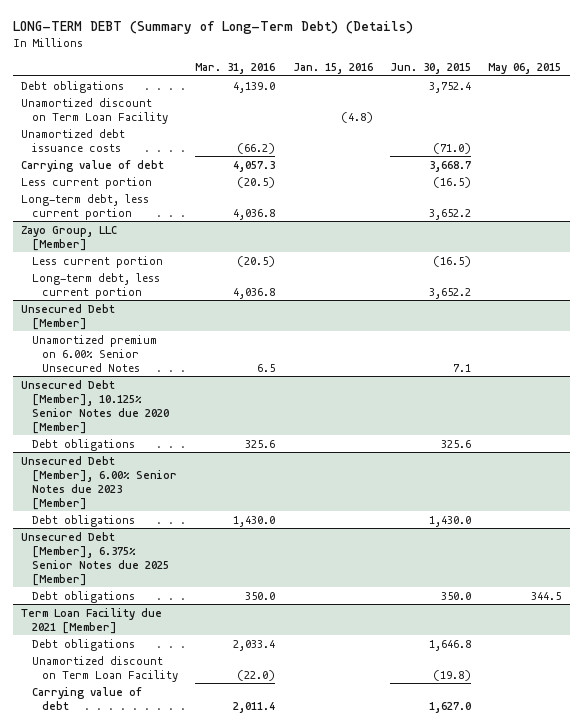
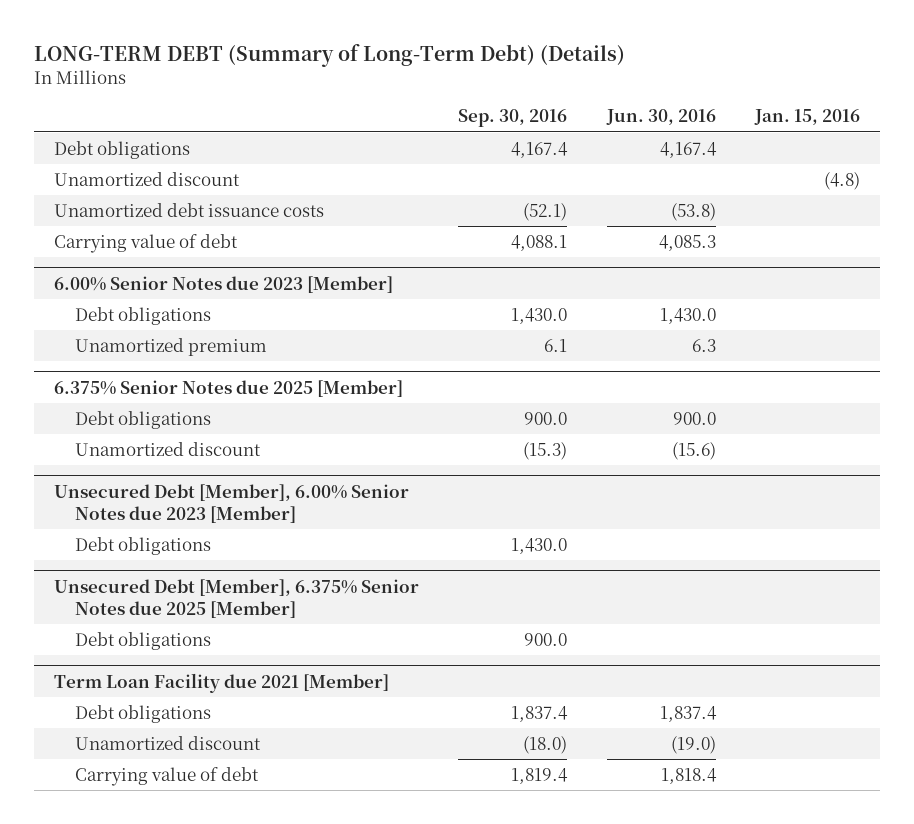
[195,63,276,75] Mar. 31, 2016 -> none
[389,63,471,75] Jun. 30, 2015 -> none
[488,63,562,75] May 06, 2015 -> none
none -> [458,109,568,128] Sep. 30, 2016
none -> [605,109,716,126] Jun. 30, 2016
[21,97,168,124] Unamortized discount on Term Loan Facility -> [54,171,241,186] Unamortized discount
[21,176,153,189] Less current portion -> none
[21,193,150,220] Long-term debt, less current portion -> none
[21,225,118,251] Zayo Group, LLC [Member] -> none
[31,255,163,268] Less current portion -> none
[31,272,160,299] Long-term debt, less current portion -> none
[21,303,116,330] Unsecured Debt [Member] -> none
[31,334,157,372] Unamortized premium on 6.00% Senior Unsecured Notes -> none
[21,379,169,434] Unsecured Debt [Member], 10.125% Senior Notes due 2020 [Member] -> none
[31,438,135,451] Debt obligations -> none
none -> [54,275,394,293] 6.00% Senior Notes due 2023 [Member]
none -> [75,306,212,325] Debt obligations
none -> [75,337,268,356] Unamortized premium
none -> [54,379,404,397] 6.375% Senior Notes due 2025 [Member]
none -> [75,410,212,429] Debt obligations
none -> [75,441,262,456] Unamortized discount
[31,655,178,682] Unamortized discount on Term Loan Facility -> [75,735,262,750] Unamortized discount

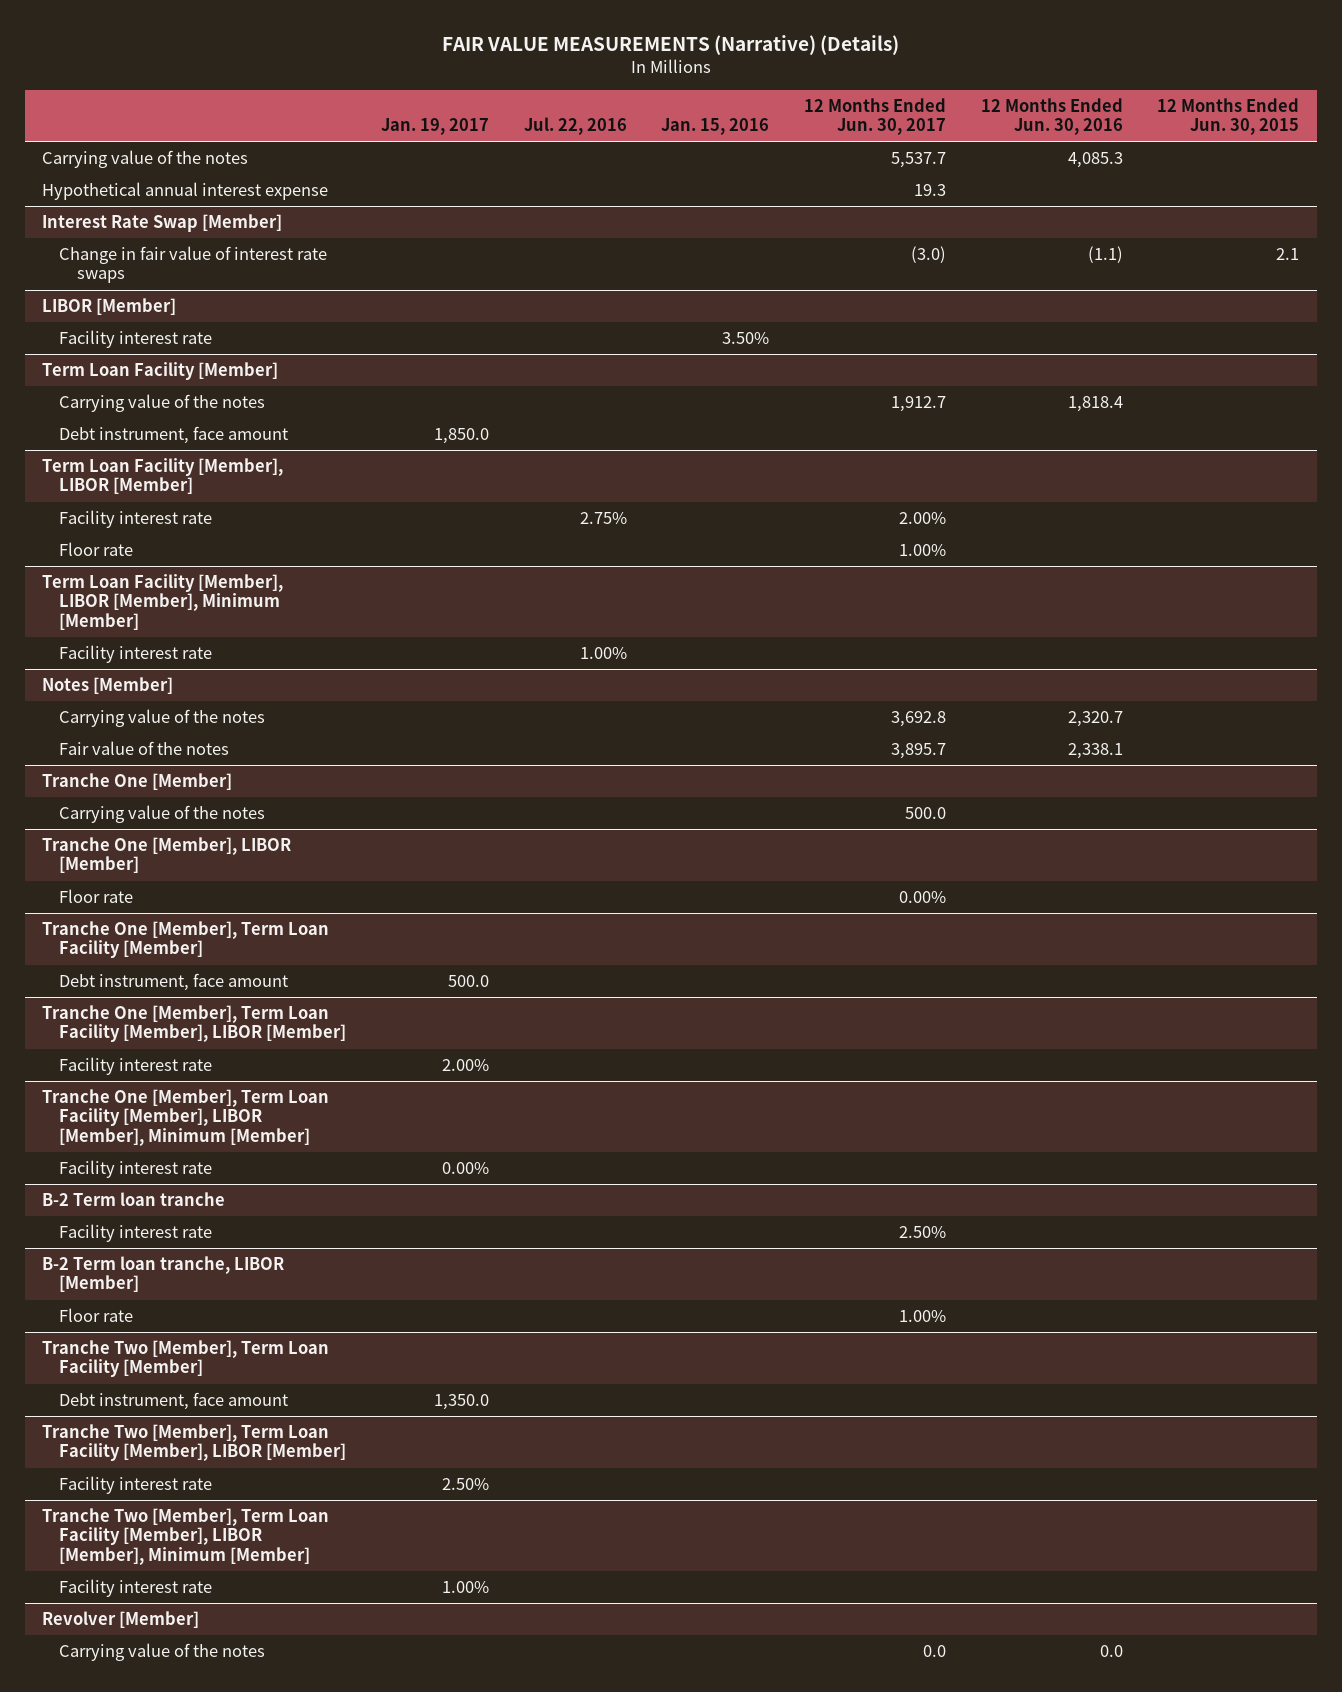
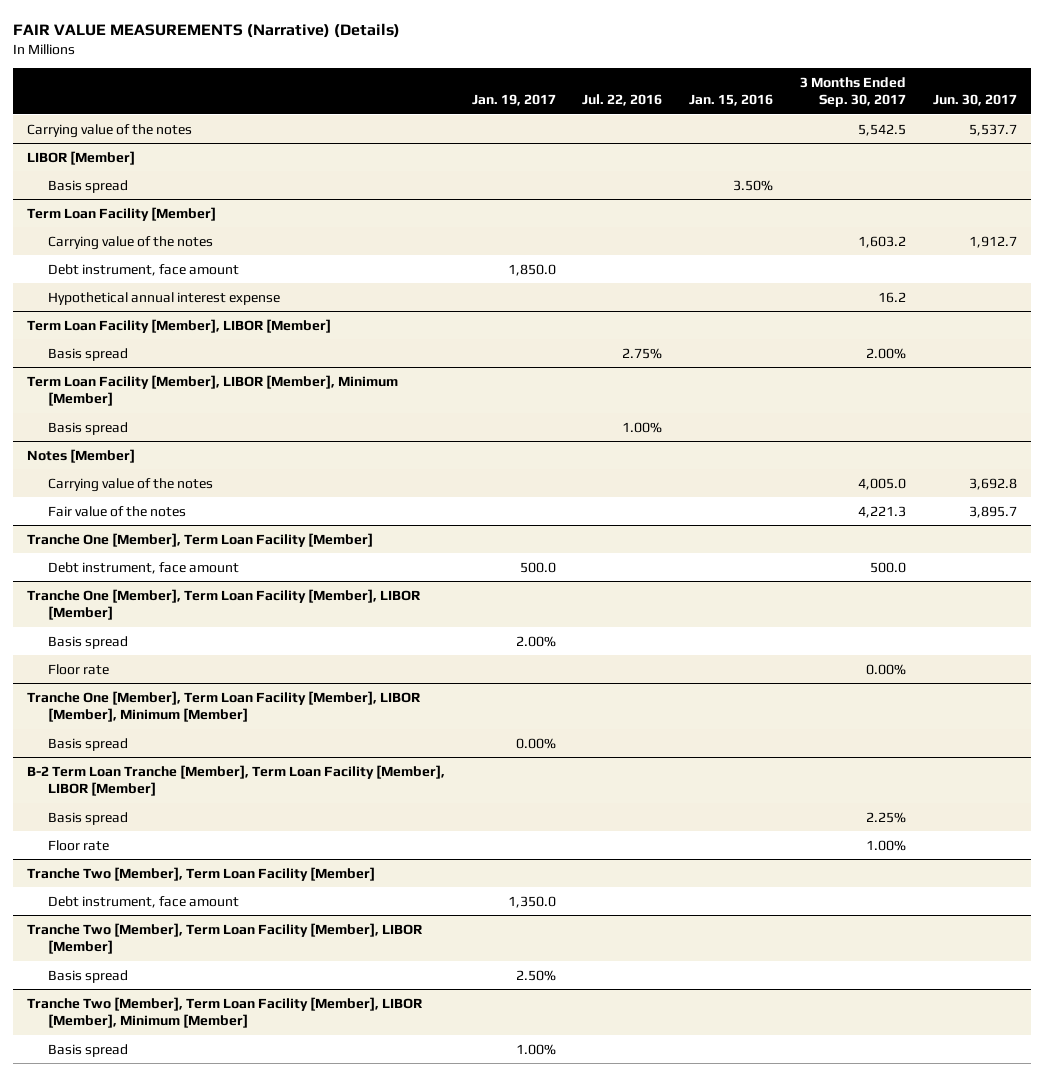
[804,97,947,136] 12 Months Ended Jun. 30, 2017 -> none
[980,97,1123,136] 12 Months Ended Jun. 30, 2016 -> none
[1157,97,1300,136] 12 Months Ended Jun. 30, 2015 -> none
none -> [800,76,907,108] 3 Months Ended Sep. 30, 2017
none -> [933,94,1018,107] Jun. 30, 2017
[42,182,329,201] Hypothetical annual interest expense -> none
[42,214,283,233] Interest Rate Swap [Member] -> none
[59,246,328,284] Change in fair value of interest rate swaps -> none
[59,330,213,349] Facility interest rate -> [48,179,129,193] Basis spread
none -> [48,291,281,305] Hypothetical annual interest expense
[59,542,134,557] Floor rate -> none
[59,510,213,529] Facility interest rate -> [48,347,129,361] Basis spread
[59,645,213,664] Facility interest rate -> [48,421,129,435] Basis spread
[42,773,233,791] Tranche One [Member] -> none
[59,805,266,824] Carrying value of the notes -> none
[42,837,292,874] Tranche One [Member], LIBOR [Member] -> none
[59,889,134,904] Floor rate -> none
[59,1057,213,1076] Facility interest rate -> [48,635,129,649] Basis spread
none -> [48,663,110,675] Floor rate
[42,1192,226,1207] B-2 Term loan tranche -> none
[59,1224,213,1243] Facility interest rate -> none
[59,1160,213,1179] Facility interest rate -> [48,737,129,751] Basis spread
[42,1256,285,1293] B-2 Term loan tranche, LIBOR [Member] -> [26,764,445,797] B-2 Term Loan Tranche [Member], Term Loan Facility [Member], LIBOR [Member]
none -> [48,811,129,825] Basis spread
[59,1476,213,1495] Facility interest rate -> [48,969,129,983] Basis spread
[42,1611,200,1629] Revolver [Member] -> none
[59,1643,266,1662] Carrying value of the notes -> none
[59,1579,213,1598] Facility interest rate -> [48,1043,129,1057] Basis spread

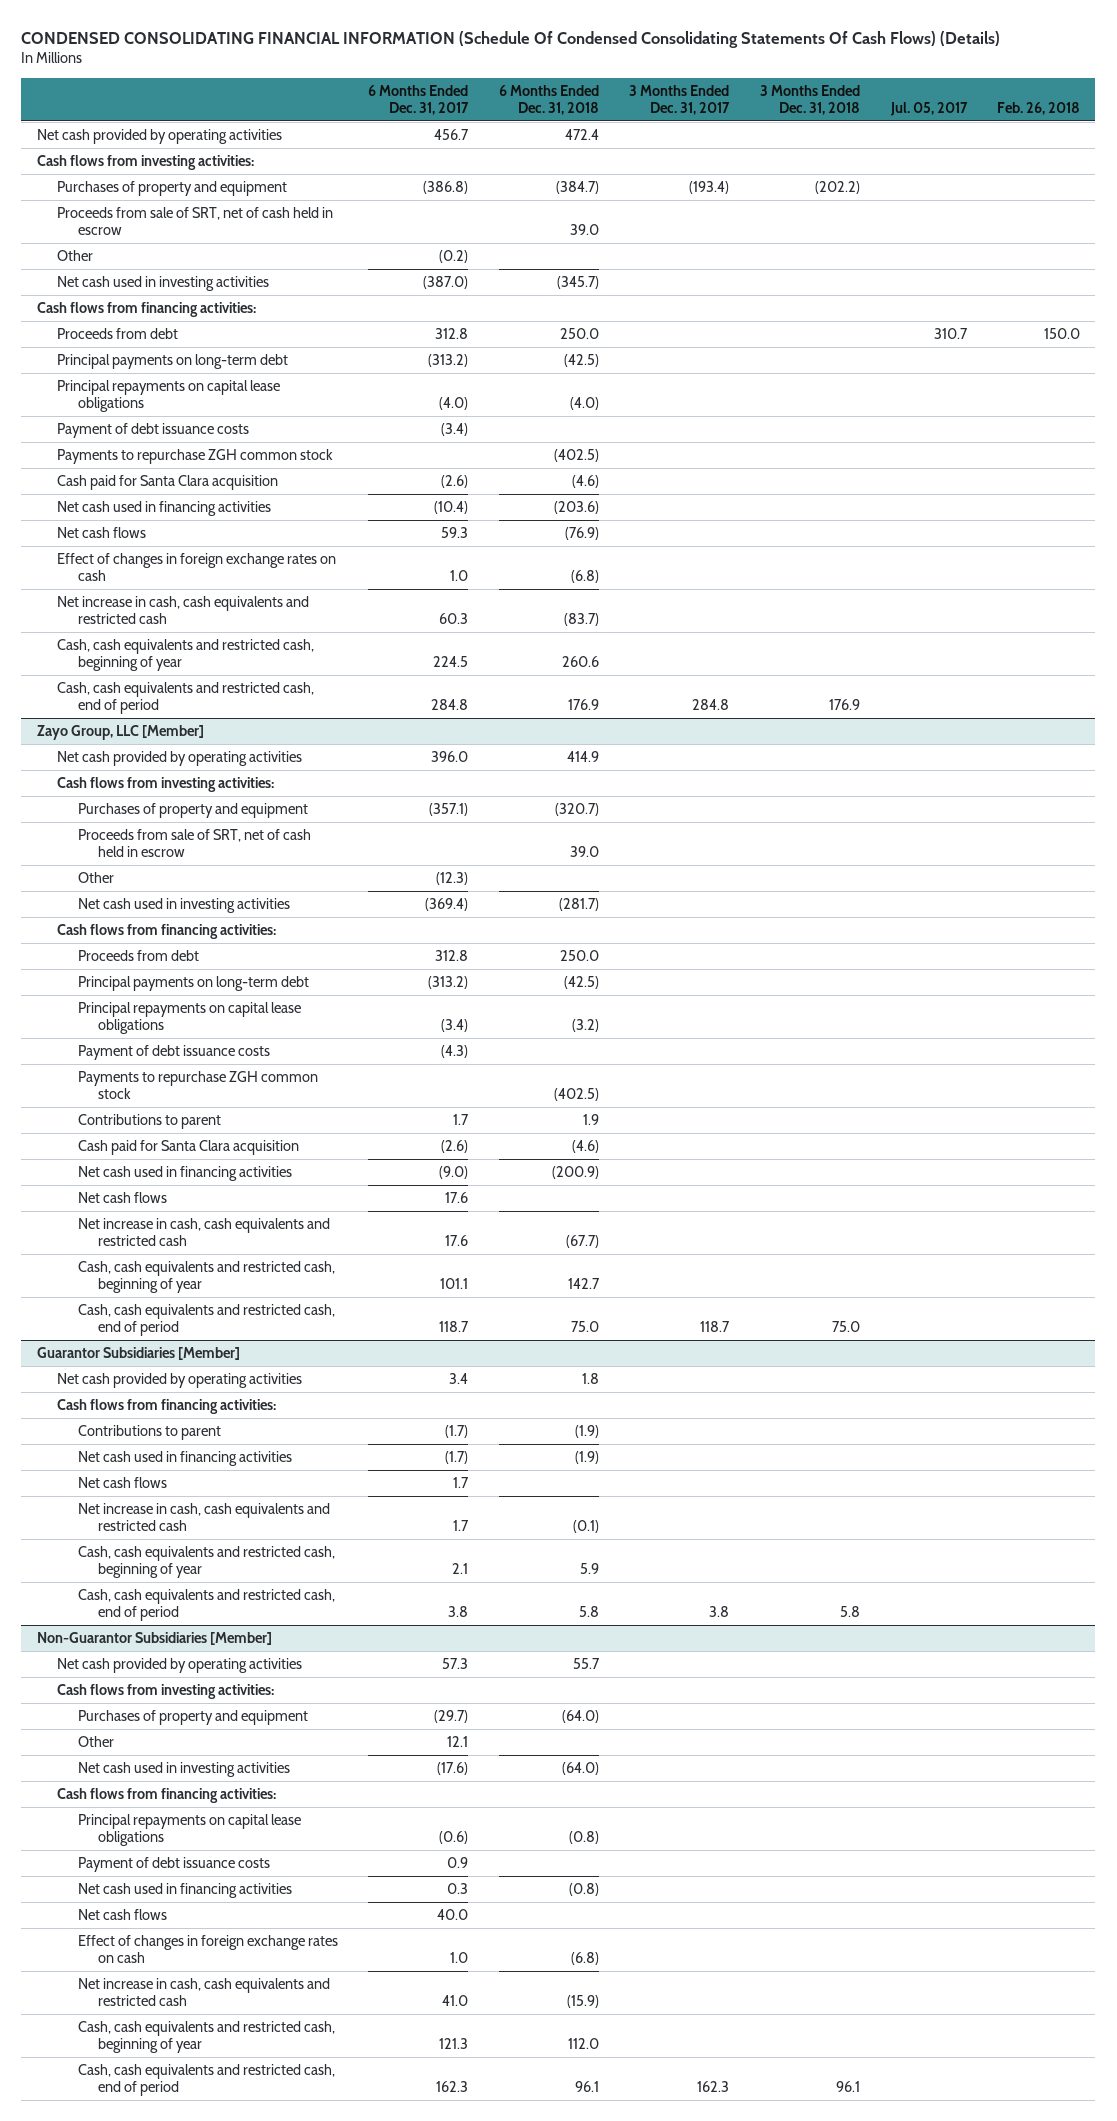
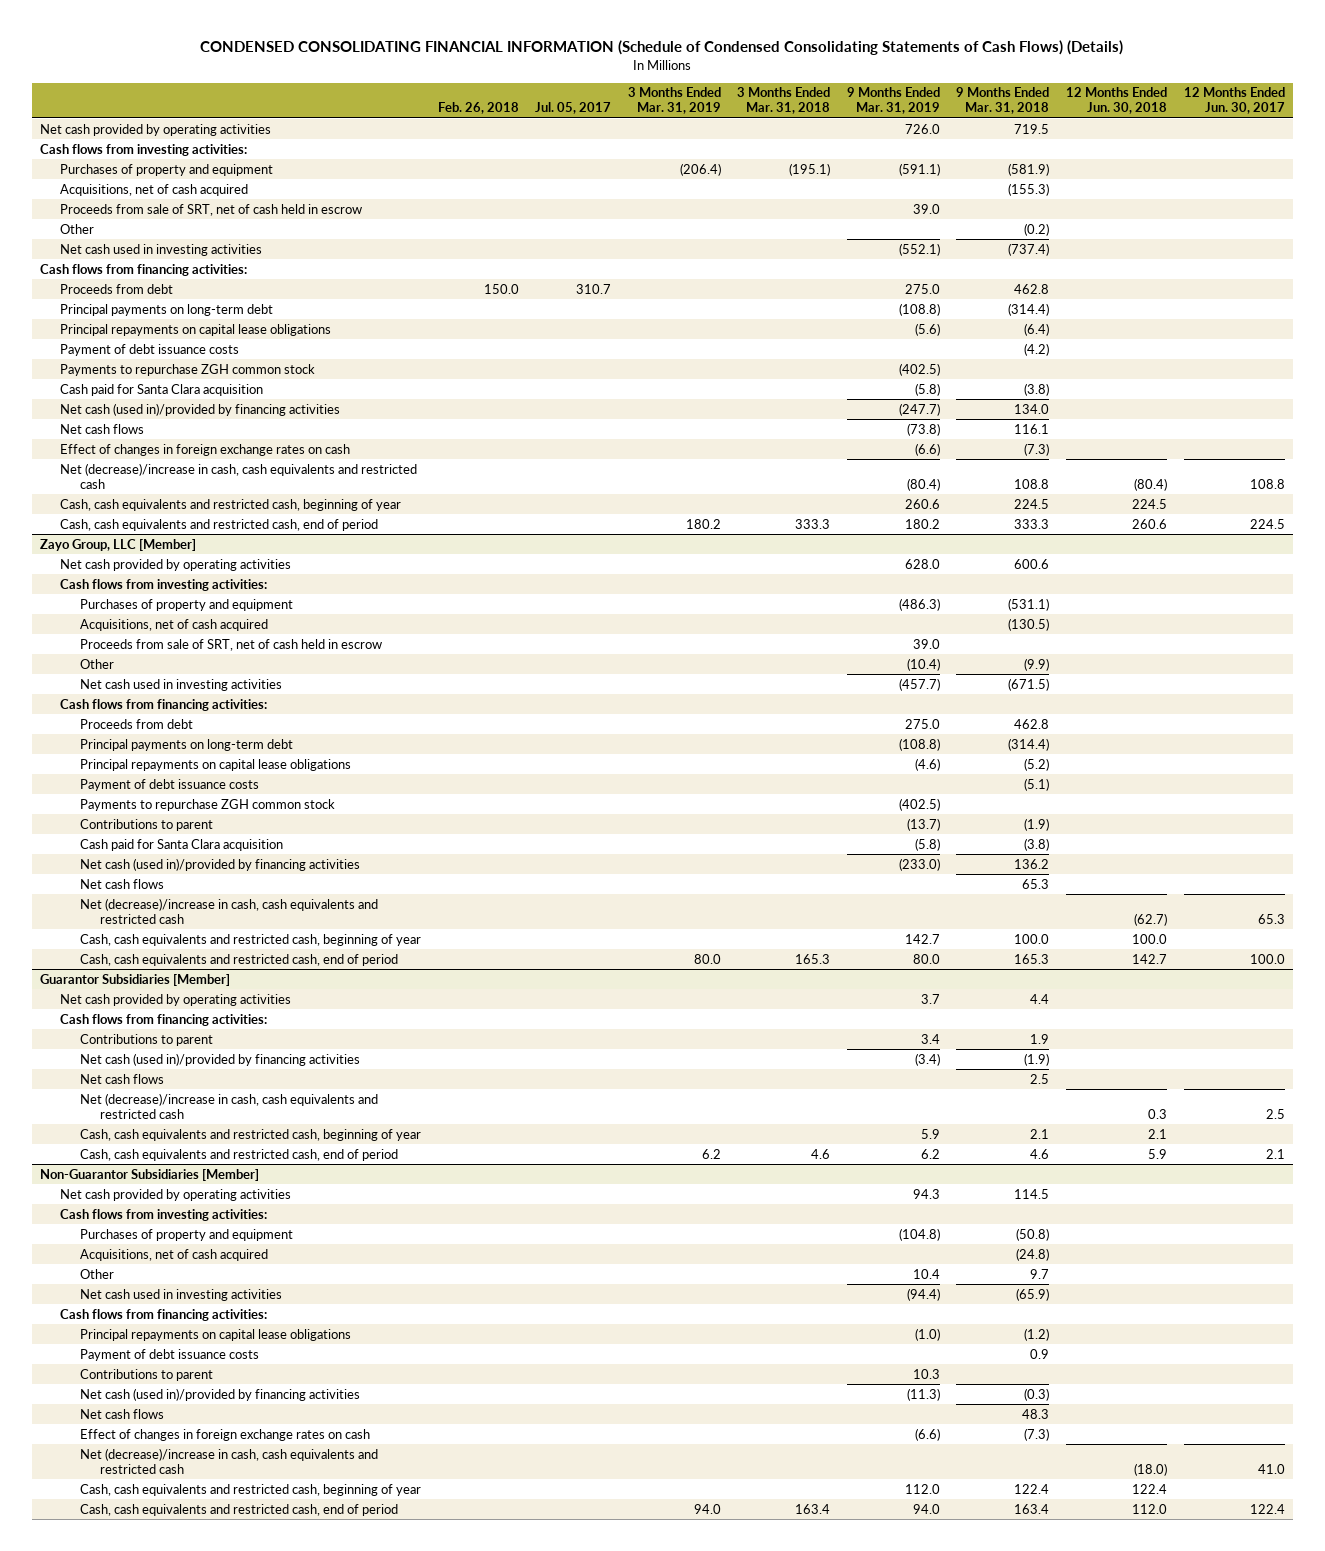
[21,30,1001,48] CONDENSED CONSOLIDATING FINANCIAL INFORMATION (Schedule Of Condensed Consolidating Statements Of Cash Flows) (Details) -> [200,40,1124,56] CONDENSED CONSOLIDATING FINANCIAL INFORMATION (Schedule of Condensed Consolidating Statements of Cash Flows) (Details)
[368,84,470,115] 6 Months Ended Dec. 31, 2017 -> none
[498,84,599,115] 6 Months Ended Dec. 31, 2018 -> none
[629,84,731,115] 3 Months Ended Dec. 31, 2017 -> none
[759,84,860,115] 3 Months Ended Dec. 31, 2018 -> none
none -> [627,87,721,115] 3 Months Ended Mar. 31, 2019
none -> [737,87,831,115] 3 Months Ended Mar. 31, 2018
none -> [846,87,940,115] 9 Months Ended Mar. 31, 2019
none -> [956,87,1050,115] 9 Months Ended Mar. 31, 2018
none -> [1066,87,1168,115] 12 Months Ended Jun. 30, 2018
none -> [1183,87,1285,115] 12 Months Ended Jun. 30, 2017
none -> [60,183,249,196] Acquisitions, net of cash acquired
[57,500,272,516] Net cash used in financing activities -> [60,402,341,416] Net cash (used in)/provided by financing activities
[57,595,310,625] Net increase in cash, cash equivalents and restricted cash -> [60,462,418,489] Net (decrease)/increase in cash, cash equivalents and restricted cash
none -> [80,618,269,631] Acquisitions, net of cash acquired
[77,1165,292,1181] Net cash used in financing activities -> [80,857,361,871] Net cash (used in)/provided by financing activities
[77,1217,330,1247] Net increase in cash, cash equivalents and restricted cash -> [80,897,379,924] Net (decrease)/increase in cash, cash equivalents and restricted cash
[77,1450,292,1466] Net cash used in financing activities -> [80,1052,361,1066] Net cash (used in)/provided by financing activities
[77,1502,330,1532] Net increase in cash, cash equivalents and restricted cash -> [80,1092,379,1119] Net (decrease)/increase in cash, cash equivalents and restricted cash
none -> [80,1248,269,1261] Acquisitions, net of cash acquired
none -> [80,1368,214,1381] Contributions to parent
[77,1882,292,1898] Net cash used in financing activities -> [80,1387,361,1401] Net cash (used in)/provided by financing activities
[77,1977,330,2007] Net increase in cash, cash equivalents and restricted cash -> [80,1447,379,1474] Net (decrease)/increase in cash, cash equivalents and restricted cash

